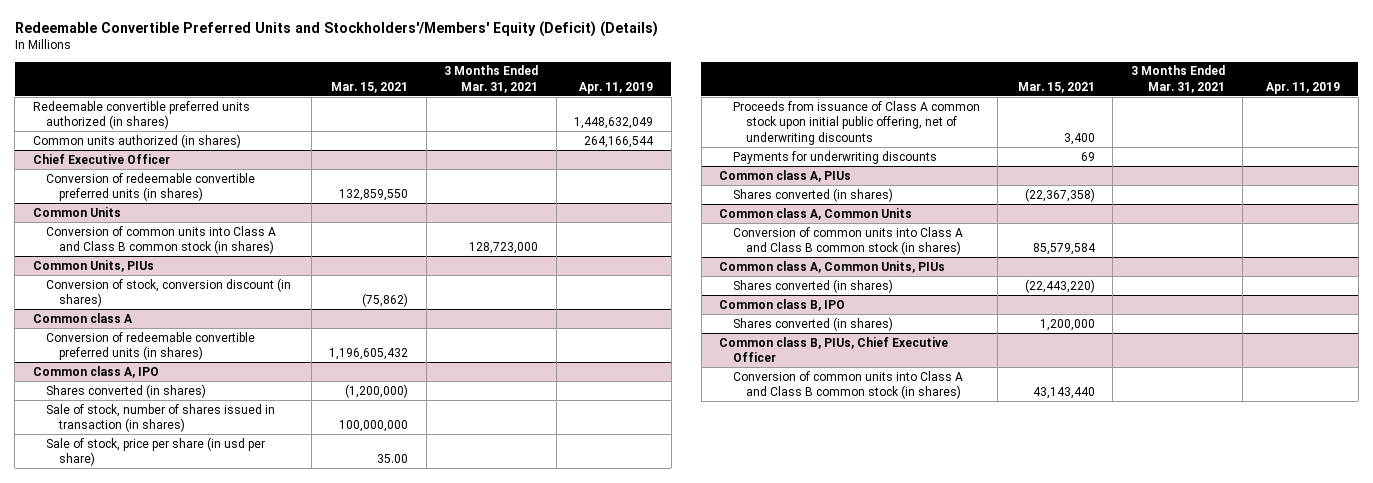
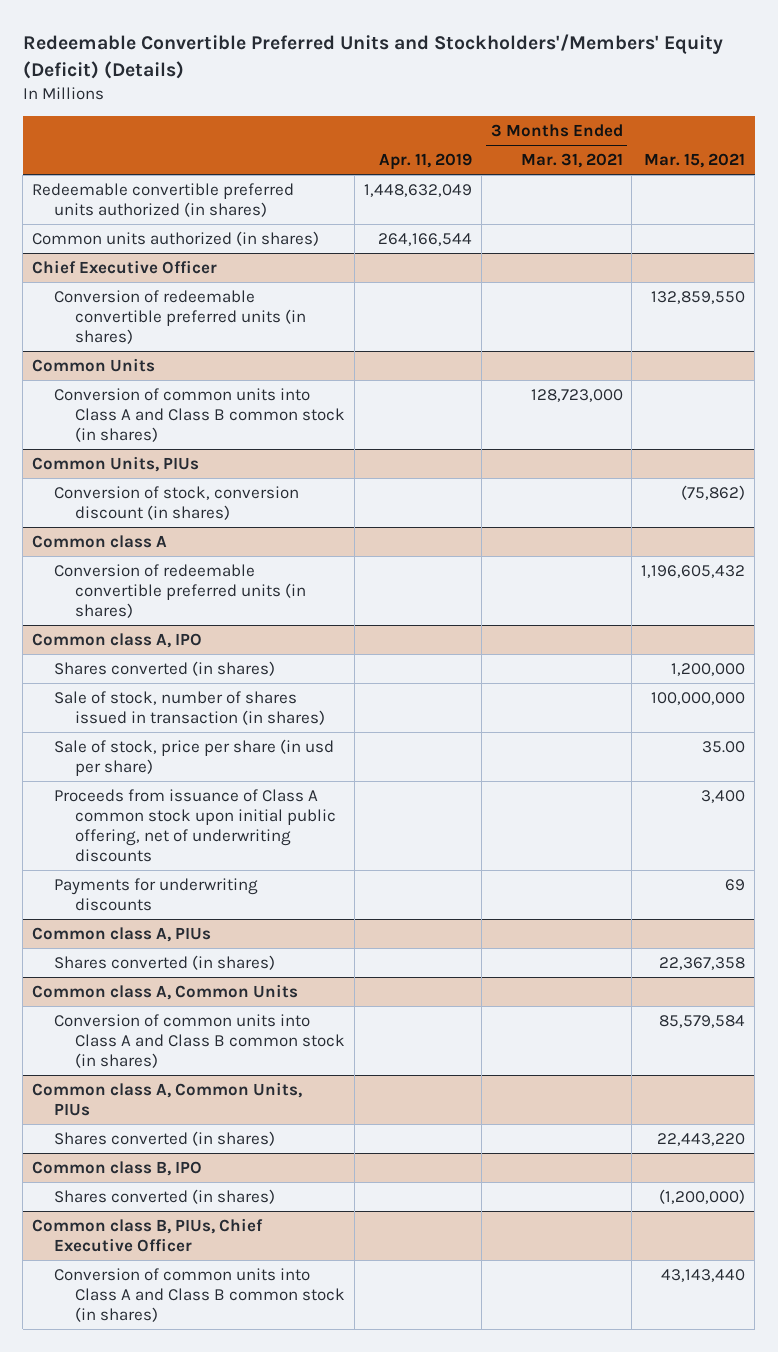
[345,383,409,398] (1,200,000) -> [671,663,746,677] 1,200,000
[1024,187,1095,202] (22,367,358) -> [659,957,746,971] 22,367,358
[1024,278,1095,293] (22,443,220) -> [657,1133,746,1147] 22,443,220
[1039,318,1095,331] 1,200,000 -> [659,1189,746,1205] (1,200,000)

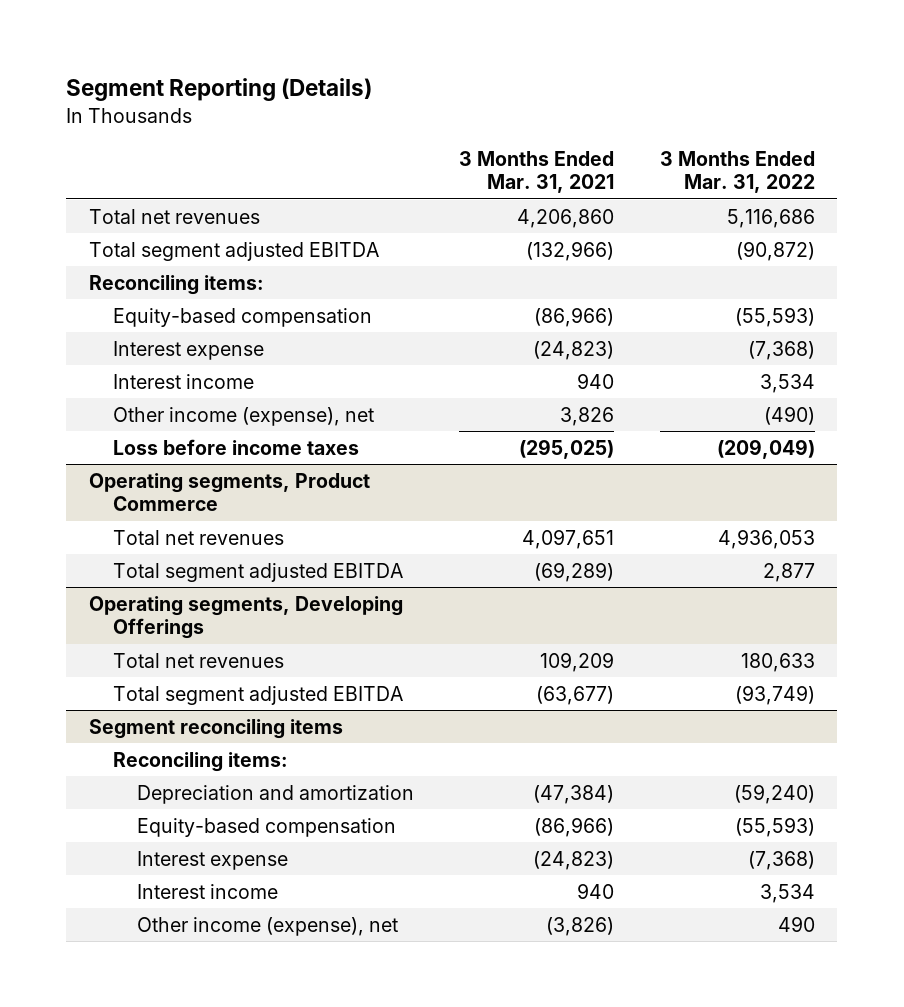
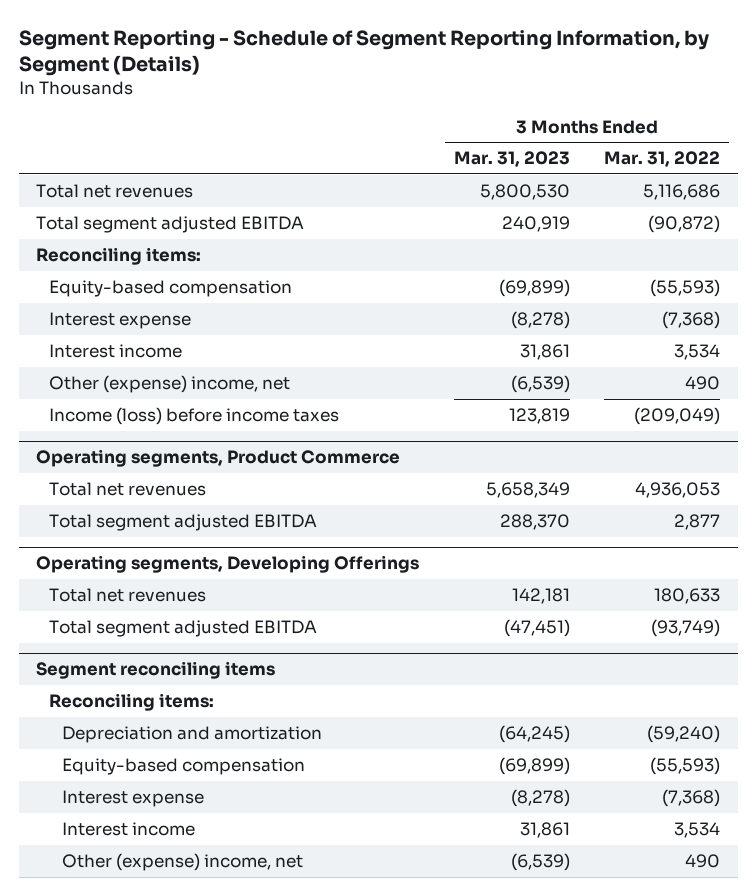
[66,78,373,102] Segment Reporting (Details) -> [18,29,709,77] Segment Reporting - Schedule of Segment Reporting Information, by Segment (Details)
[459,150,615,194] 3 Months Ended Mar. 31, 2021 -> none
none -> [453,151,570,168] Mar. 31, 2023
[112,406,374,426] Other income (expense), net -> [48,374,290,393] Other (expense) income, net
[763,405,815,425] (490) -> [685,375,721,390] 490
[112,438,359,455] Loss before income taxes -> [48,406,339,425] Income (loss) before income taxes
[136,916,398,936] Other income (expense), net -> [61,852,303,871] Other (expense) income, net

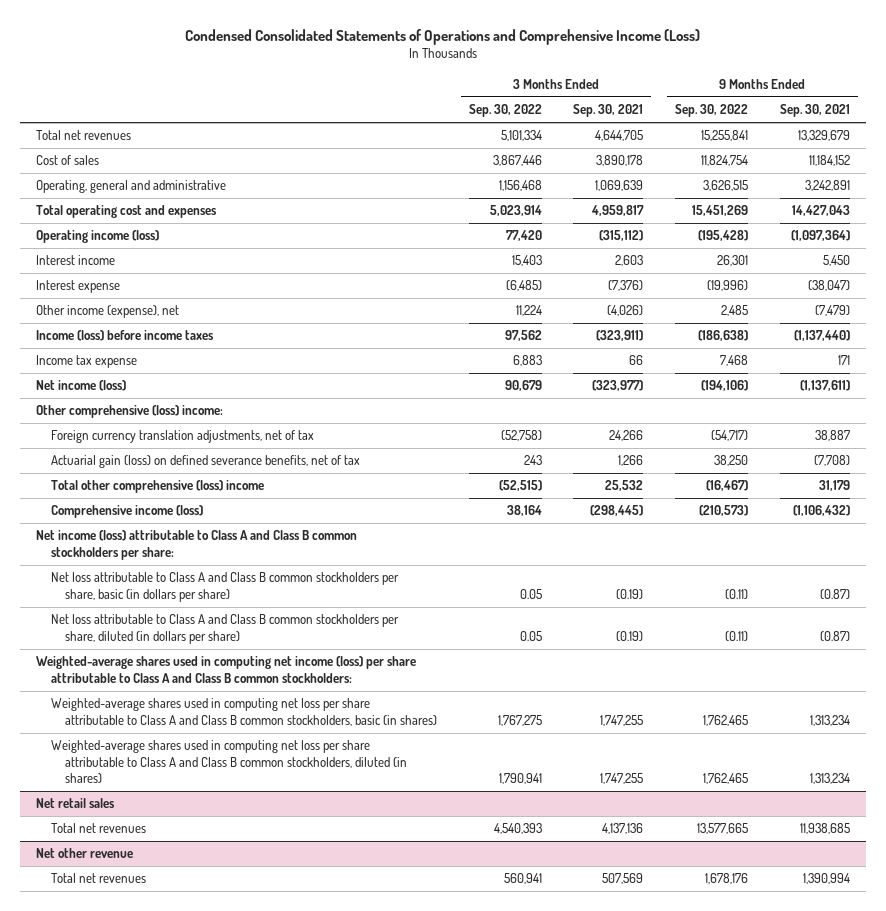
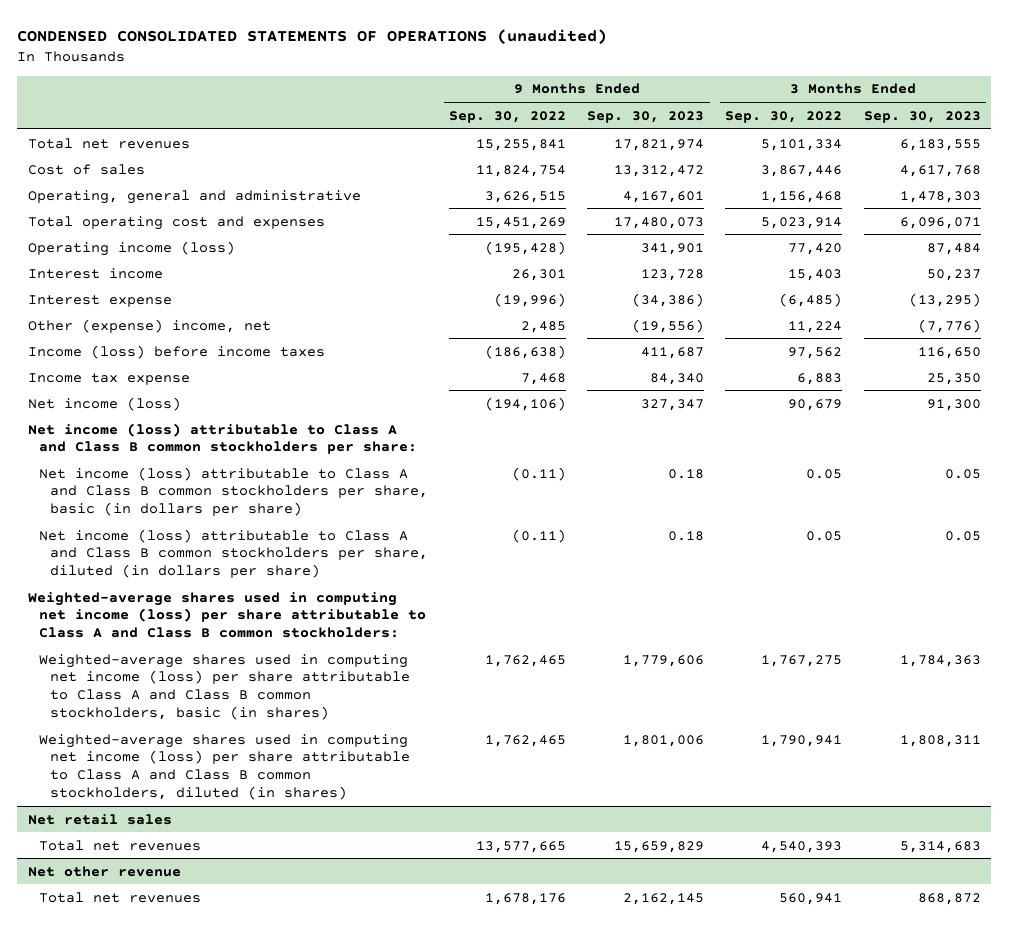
[184,28,700,45] Condensed Consolidated Statements of Operations and Comprehensive Income (Loss) -> [17,28,608,44] CONDENSED CONSOLIDATED STATEMENTS OF OPERATIONS (unaudited)
[573,104,644,118] Sep. 30, 2021 -> none
[779,104,850,118] Sep. 30, 2021 -> none
none -> [587,110,705,123] Sep. 30, 2023
none -> [863,110,981,123] Sep. 30, 2023
[36,305,180,319] Other income (expense), net -> [28,318,272,333] Other (expense) income, net
[36,405,224,419] Other comprehensive (loss) income: -> none
[50,430,314,444] Foreign currency translation adjustments, net of tax -> none
[50,455,360,469] Actuarial gain (loss) on defined severance benefits, net of tax -> none
[50,480,264,494] Total other comprehensive (loss) income -> none
[50,505,203,519] Comprehensive income (loss) -> none
[50,572,399,602] Net loss attributable to Class A and Class B common stockholders per share, basic (in dollars per share) -> [38,466,428,517] Net income (loss) attributable to Class A and Class B common stockholders per share, basic (in dollars per share)
[50,614,399,644] Net loss attributable to Class A and Class B common stockholders per share, diluted (in dollars per share) -> [38,528,428,579] Net income (loss) attributable to Class A and Class B common stockholders per share, diluted (in dollars per share)
[50,698,438,726] Weighted-average shares used in computing net loss per share attributable to Class A and Class B common stockholders, basic (in shares) -> [38,653,410,720] Weighted-average shares used in computing net income (loss) per share attributable to Class A and Class B common stockholders, basic (in shares)
[50,740,408,783] Weighted-average shares used in computing net loss per share attributable to Class A and Class B common stockholders, diluted (in shares) -> [38,733,410,800] Weighted-average shares used in computing net income (loss) per share attributable to Class A and Class B common stockholders, diluted (in shares)

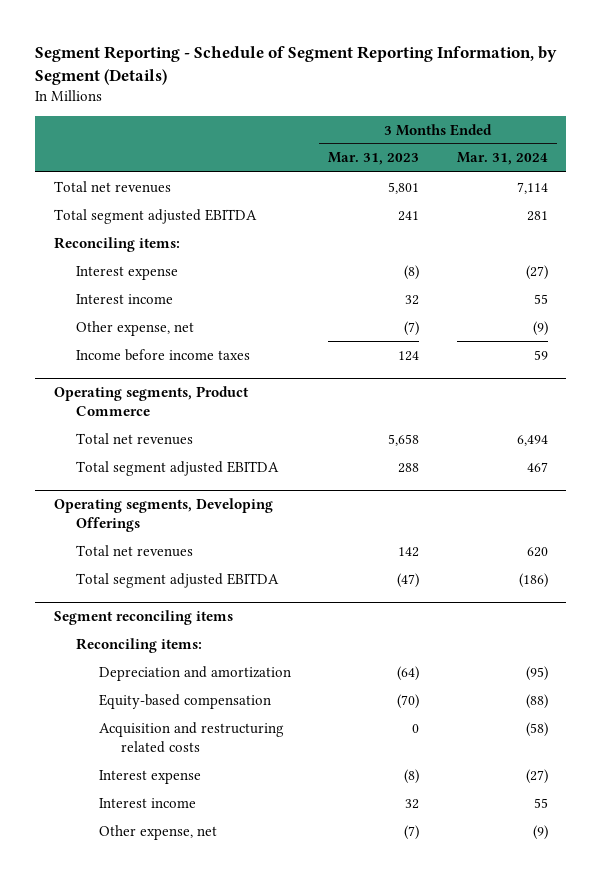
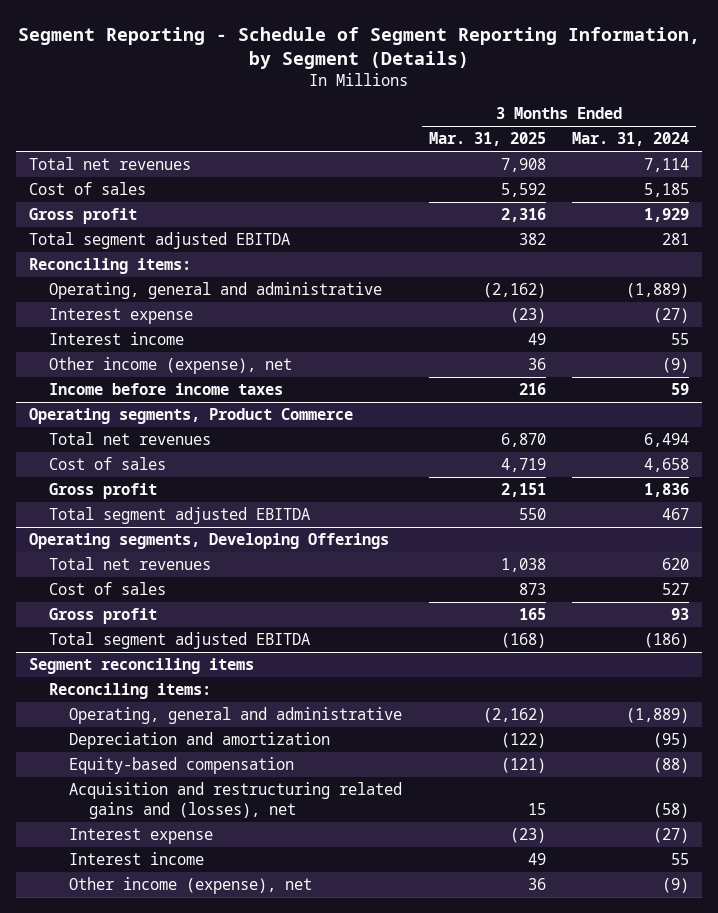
[328,152,420,166] Mar. 31, 2023 -> none
none -> [428,132,546,147] Mar. 31, 2025
none -> [29,182,147,196] Cost of sales
none -> [29,208,138,225] Gross profit
none -> [49,282,383,300] Operating, general and administrative
[76,320,195,336] Other expense, net -> [49,357,293,375] Other income (expense), net
none -> [49,457,167,471] Cost of sales
none -> [49,483,158,500] Gross profit
none -> [49,582,167,596] Cost of sales
none -> [49,608,158,625] Gross profit
none -> [69,707,403,725] Operating, general and administrative
[98,721,284,753] Acquisition and restructuring related costs -> [69,782,403,819] Acquisition and restructuring related gains and (losses), net
[98,824,217,840] Other expense, net -> [69,877,313,895] Other income (expense), net

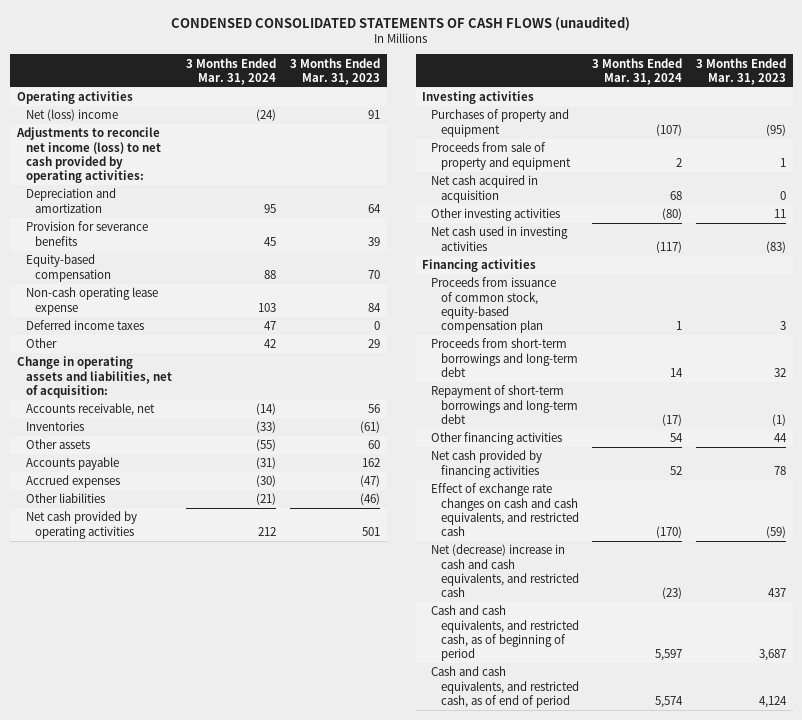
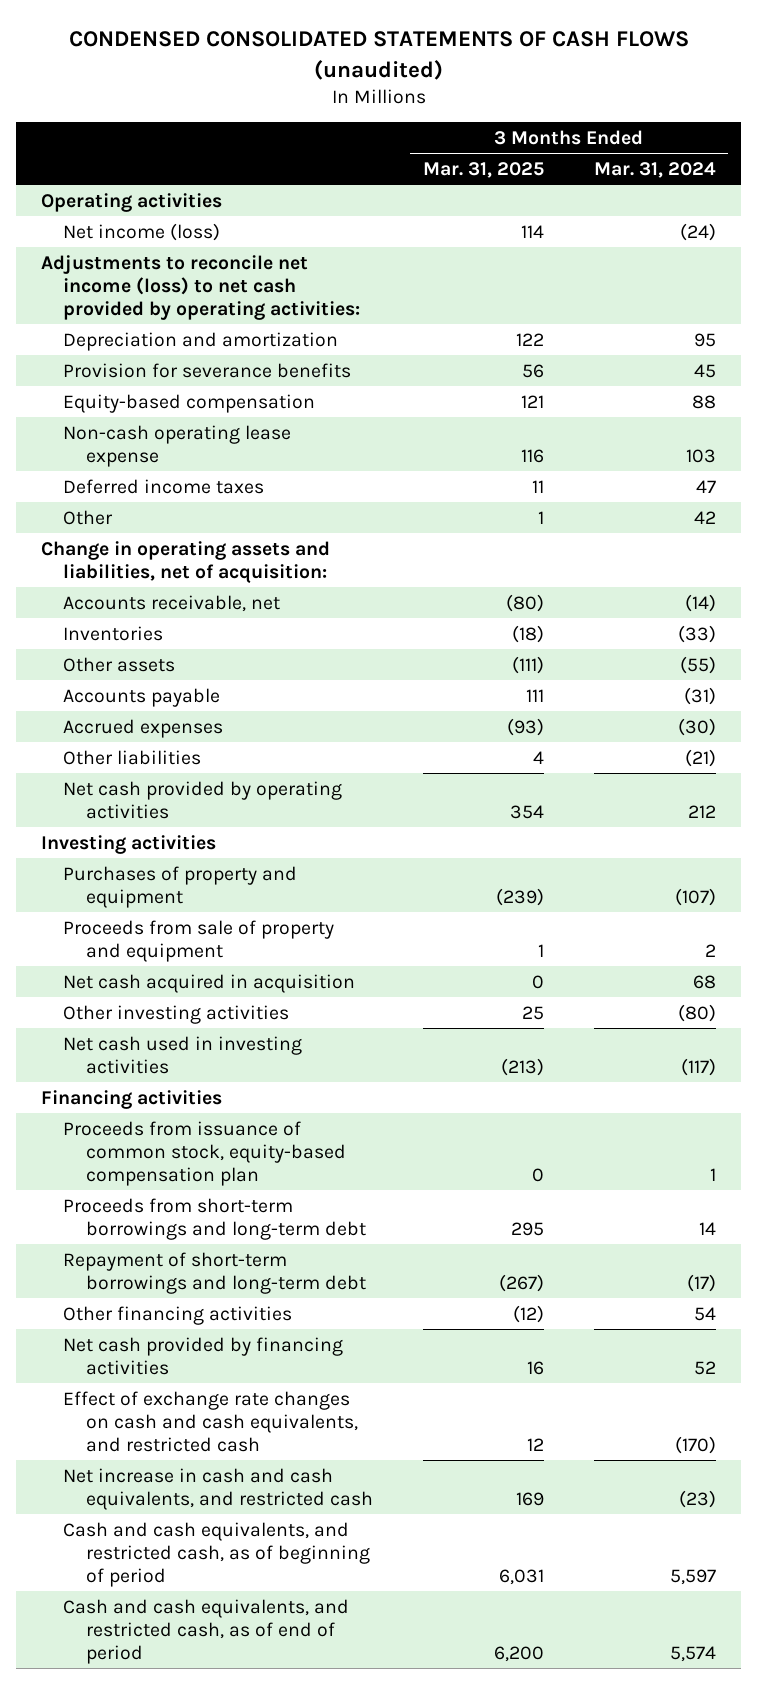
[290,57,381,86] 3 Months Ended Mar. 31, 2023 -> none
none -> [422,161,544,178] Mar. 31, 2025
[25,109,118,122] Net (loss) income -> [63,222,221,241] Net income (loss)
[431,544,579,598] Net (decrease) increase in cash and cash equivalents, and restricted cash -> [63,1467,373,1510] Net increase in cash and cash equivalents, and restricted cash

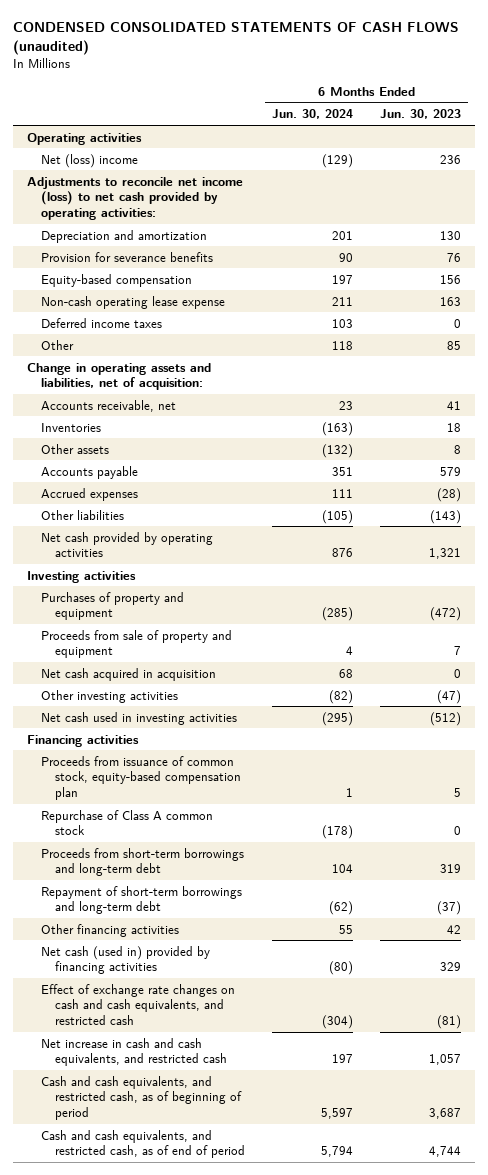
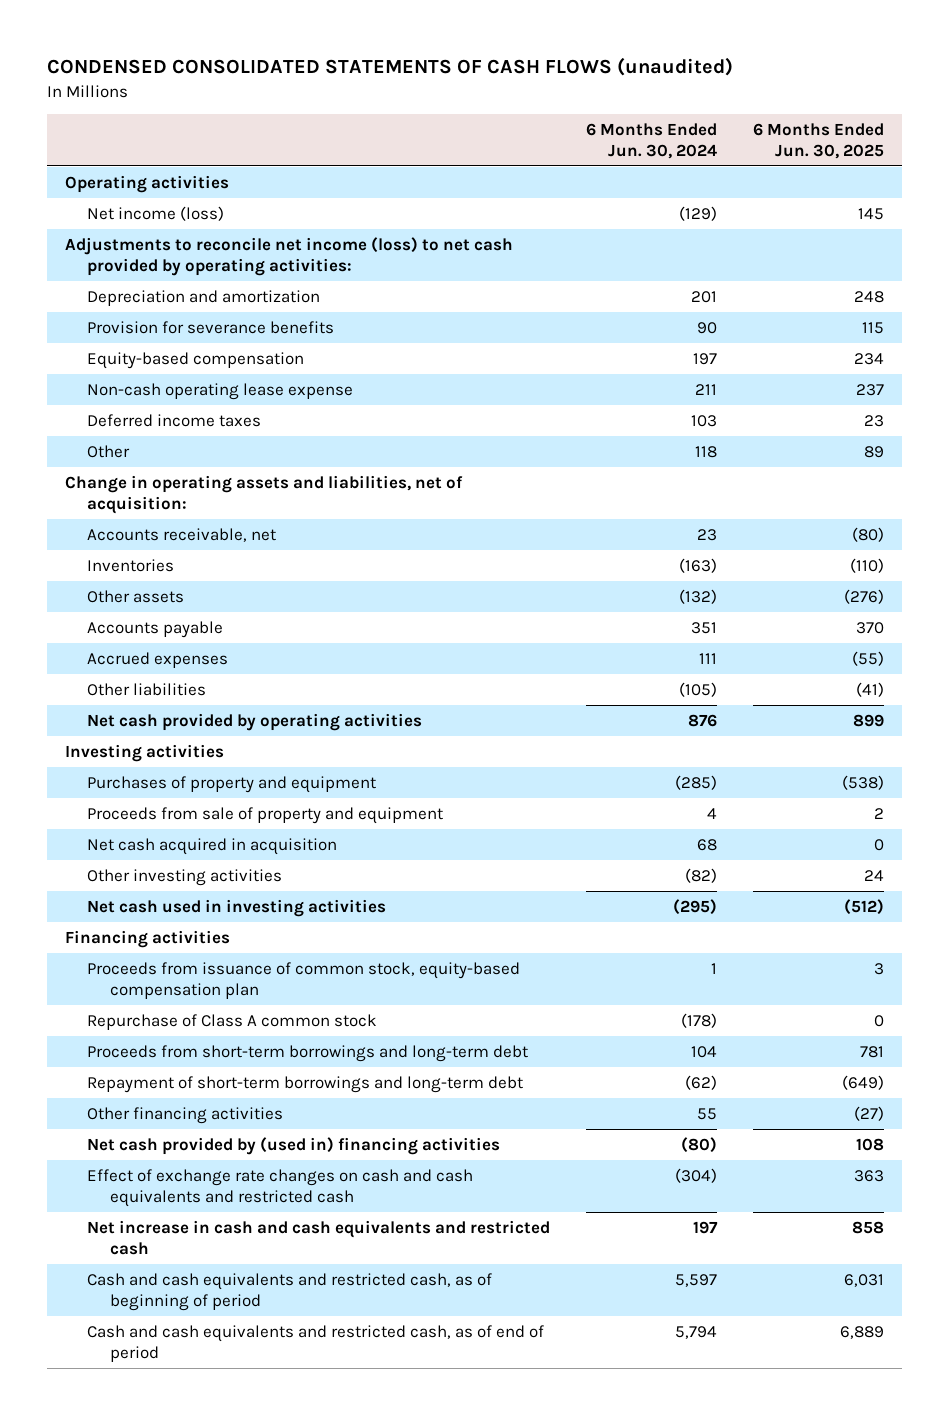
[380,109,462,120] Jun. 30, 2023 -> none
none -> [752,122,884,159] 6 Months Ended Jun. 30, 2025
[40,153,138,168] Net (loss) income -> [87,205,225,221] Net income (loss)
[40,945,210,975] Net cash (used in) provided by financing activities -> [87,1136,501,1155] Net cash provided by (used in) financing activities
[40,983,235,1026] Effect of exchange rate changes on cash and cash equivalents, and restricted cash -> [87,1168,474,1208] Effect of exchange rate changes on cash and cash equivalents and restricted cash
[40,1037,227,1067] Net increase in cash and cash equivalents, and restricted cash -> [87,1219,551,1256] Net increase in cash and cash equivalents and restricted cash
[40,1075,242,1121] Cash and cash equivalents, and restricted cash, as of beginning of period -> [87,1272,493,1312] Cash and cash equivalents and restricted cash, as of beginning of period
[40,1129,245,1159] Cash and cash equivalents, and restricted cash, as of end of period -> [87,1324,545,1363] Cash and cash equivalents and restricted cash, as of end of period

